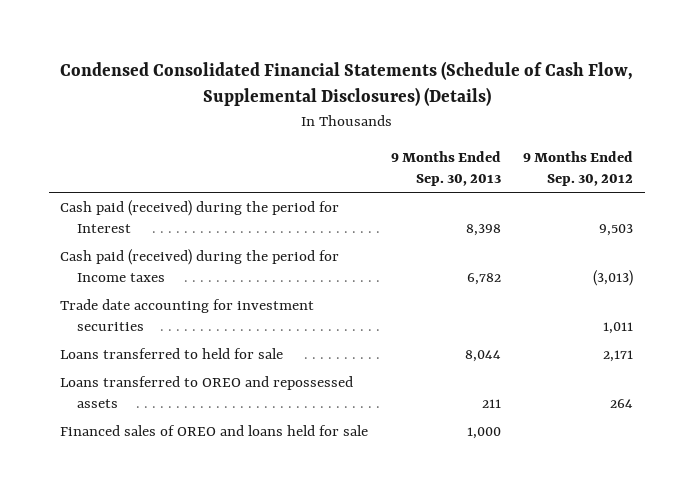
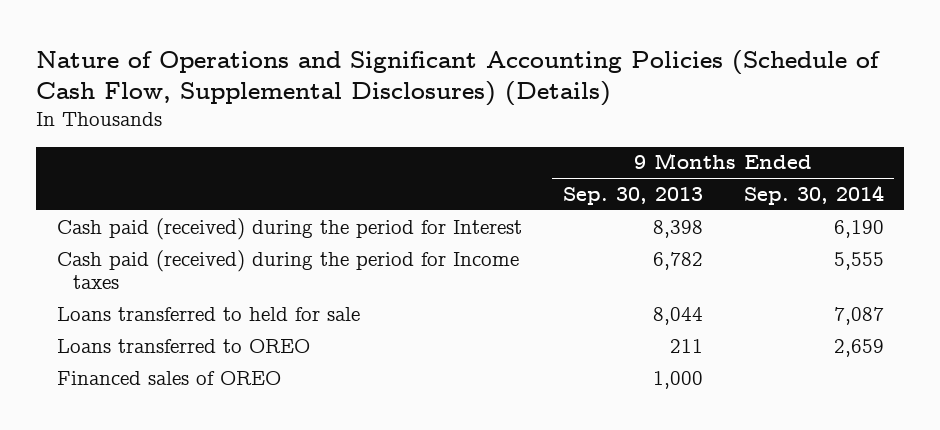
[59,60,633,107] Condensed Consolidated Financial Statements (Schedule of Cash Flow, Supplemental Disclosures) (Details) -> [36,49,881,107] Nature of Operations and Significant Accounting Policies (Schedule of Cash Flow, Supplemental Disclosures) (Details)
[523,150,634,187] 9 Months Ended Sep. 30, 2012 -> none
none -> [743,184,884,205] Sep. 30, 2014
[60,298,315,332] Trade date accounting for investment securities -> none
[60,375,354,409] Loans transferred to OREO and repossessed assets -> [56,338,310,353] Loans transferred to OREO
[60,424,369,436] Financed sales of OREO and loans held for sale -> [56,370,281,385] Financed sales of OREO

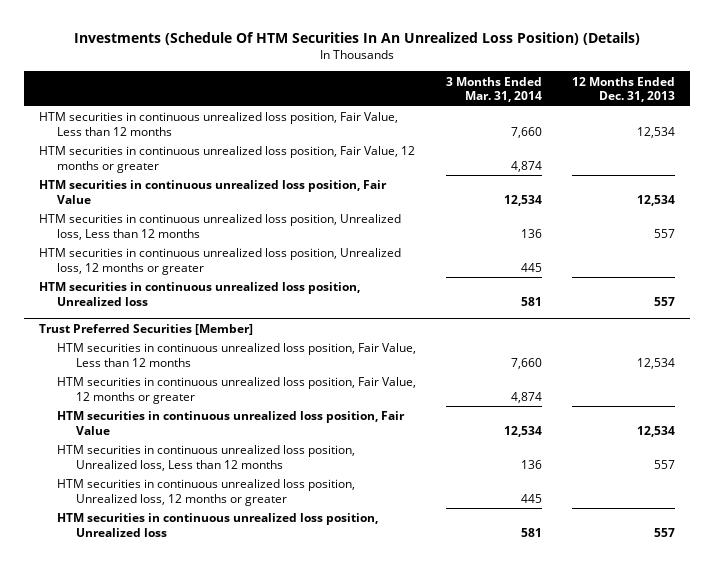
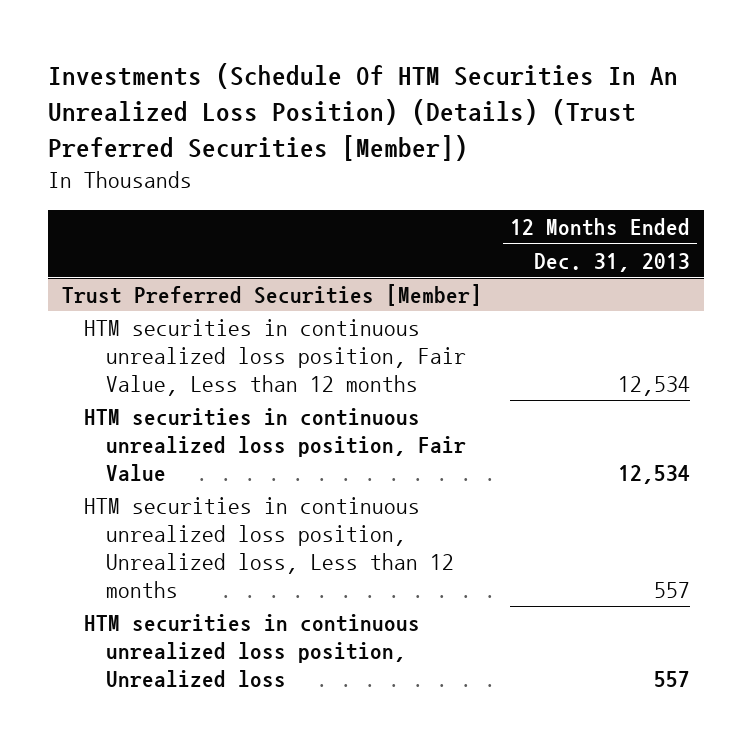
[74,32,641,46] Investments (Schedule Of HTM Securities In An Unrealized Loss Position) (Details) -> [48,62,679,161] Investments (Schedule Of HTM Securities In An Unrealized Loss Position) (Details) (Trust Preferred Securities [Member])
[446,76,543,103] 3 Months Ended Mar. 31, 2014 -> none
[39,112,399,136] HTM securities in continuous unrealized loss position, Fair Value, Less than 12 months -> none
[39,146,416,173] HTM securities in continuous unrealized loss position, Fair Value, 12 months or greater -> none
[39,180,388,204] HTM securities in continuous unrealized loss position, Fair Value -> none
[39,214,402,240] HTM securities in continuous unrealized loss position, Unrealized loss, Less than 12 months -> none
[39,248,402,275] HTM securities in continuous unrealized loss position, Unrealized loss, 12 months or greater -> none
[39,282,361,306] HTM securities in continuous unrealized loss position, Unrealized loss -> none
[57,377,417,404] HTM securities in continuous unrealized loss position, Fair Value, 12 months or greater -> none
[57,479,356,506] HTM securities in continuous unrealized loss position, Unrealized loss, 12 months or greater -> none

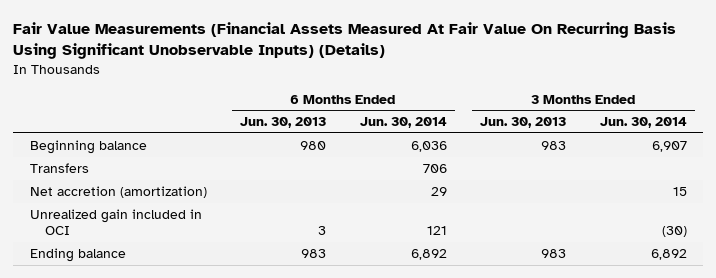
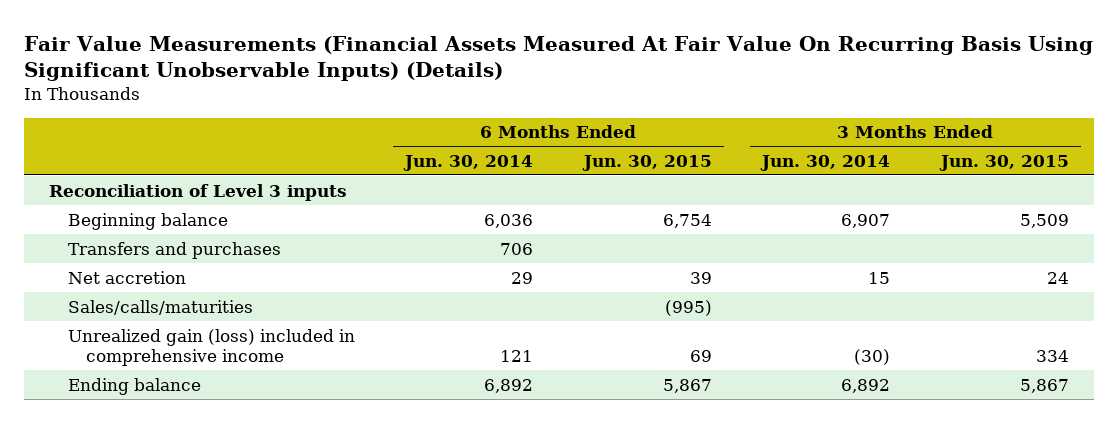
[240,117,327,129] Jun. 30, 2013 -> none
[480,117,567,129] Jun. 30, 2013 -> none
none -> [581,154,712,171] Jun. 30, 2015
none -> [938,154,1069,171] Jun. 30, 2015
none -> [49,183,348,201] Reconciliation of Level 3 inputs
[29,162,89,173] Transfers -> none
none -> [67,241,281,259] Transfers and purchases
[29,185,207,198] Net accretion (amortization) -> [67,270,186,284] Net accretion
none -> [67,299,253,315] Sales/calls/maturities
[29,208,202,235] Unrealized gain included in OCI -> [67,328,355,367] Unrealized gain (loss) included in comprehensive income

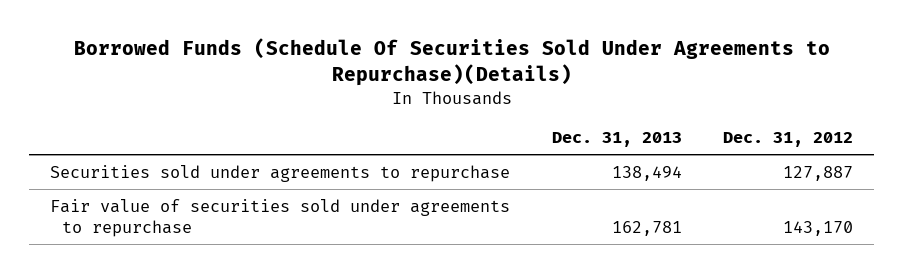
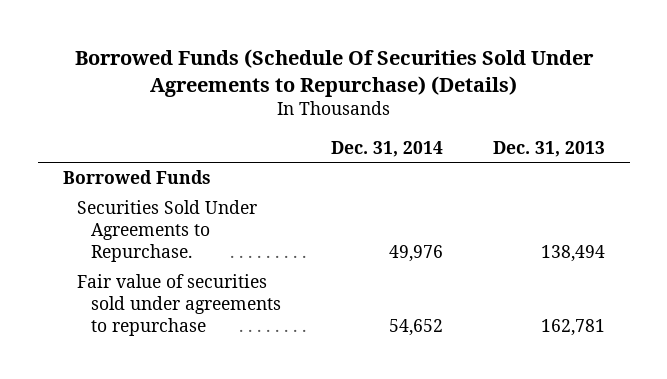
[73,38,830,87] Borrowed Funds (Schedule Of Securities Sold Under Agreements to Repurchase)(Details) -> [74,48,594,97] Borrowed Funds (Schedule Of Securities Sold Under Agreements to Repurchase) (Details)
[723,132,854,148] Dec. 31, 2012 -> none
none -> [331,140,444,157] Dec. 31, 2014
none -> [62,170,211,185] Borrowed Funds
[50,164,511,182] Securities sold under agreements to repurchase -> [76,200,257,263] Securities Sold Under Agreements to Repurchase.

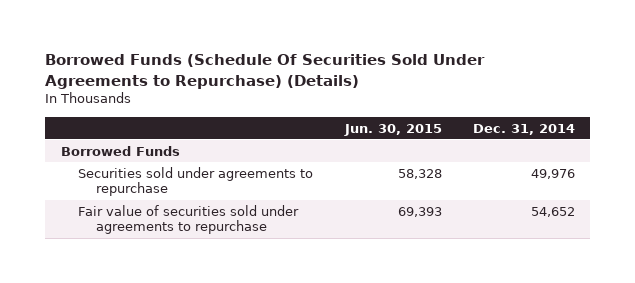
[492,140,605,157] Dec. 31, 2013 -> none
none -> [343,123,442,136] Jun. 30, 2015
[76,200,257,263] Securities Sold Under Agreements to Repurchase. -> [78,166,314,197] Securities sold under agreements to repurchase

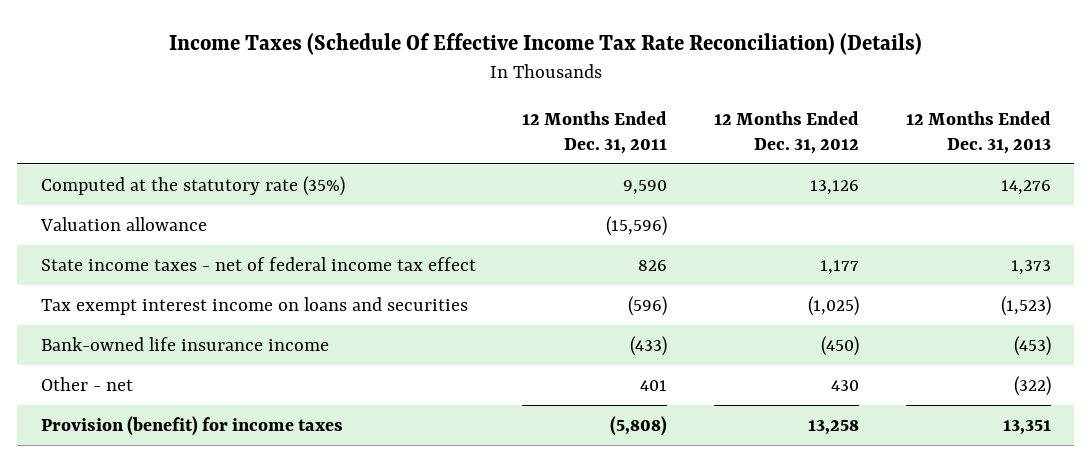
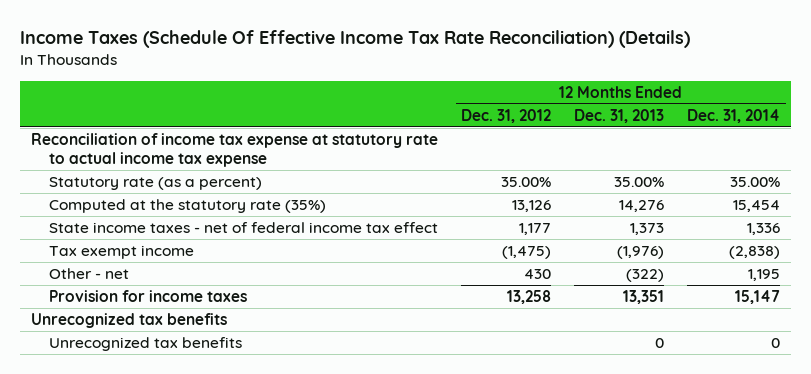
[522,111,668,154] 12 Months Ended Dec. 31, 2011 -> none
none -> [686,108,780,123] Dec. 31, 2014
none -> [31,133,439,167] Reconciliation of income tax expense at statutory rate to actual income tax expense
none -> [49,177,263,191] Statutory rate (as a percent)
[39,217,207,232] Valuation allowance -> none
[40,337,329,352] Bank-owned life insurance income -> none
[40,297,468,316] Tax exempt interest income on loans and securities -> [49,245,195,260] Tax exempt income
[807,296,859,317] (1,025) -> [502,246,552,260] (1,475)
[1000,296,1051,317] (1,523) -> [617,246,665,260] (1,976)
[40,416,343,437] Provision (benefit) for income taxes -> [49,290,248,303] Provision for income taxes
none -> [31,313,228,329] Unrecognized tax benefits
none -> [49,337,243,352] Unrecognized tax benefits

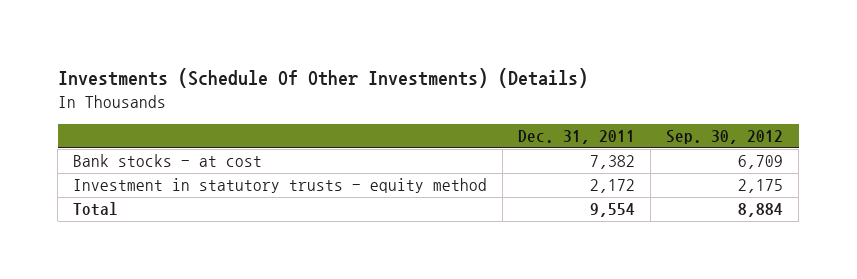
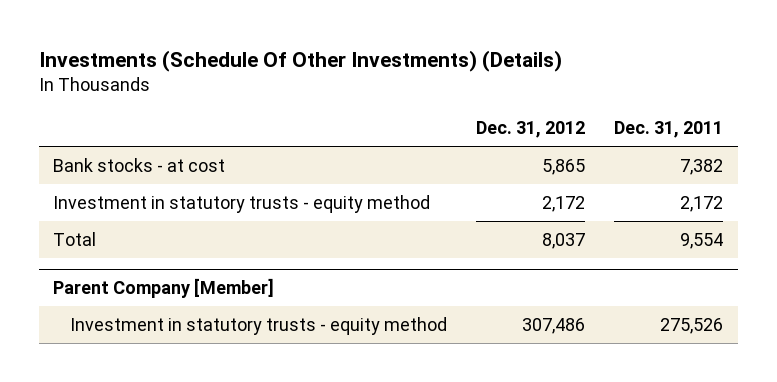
[666,130,784,145] Sep. 30, 2012 -> none
none -> [476,121,586,139] Dec. 31, 2012
none -> [53,278,275,299] Parent Company [Member]
none -> [70,316,448,335] Investment in statutory trusts - equity method

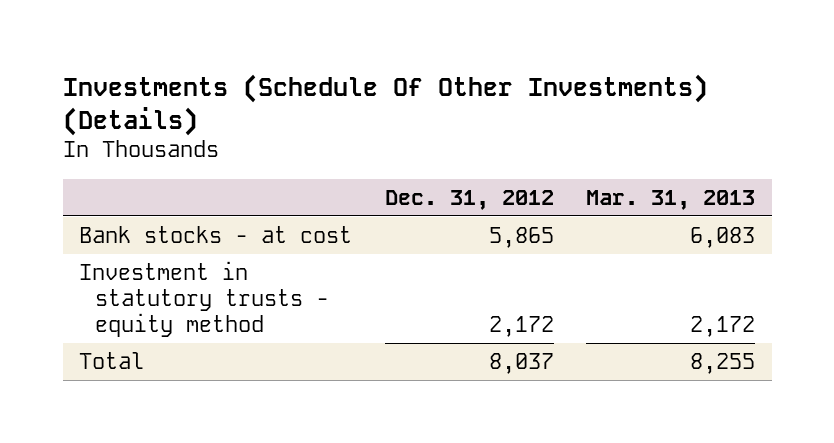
[614,121,724,139] Dec. 31, 2011 -> none
none -> [586,189,756,210] Mar. 31, 2013
[53,278,275,299] Parent Company [Member] -> none
[70,316,448,335] Investment in statutory trusts - equity method -> none

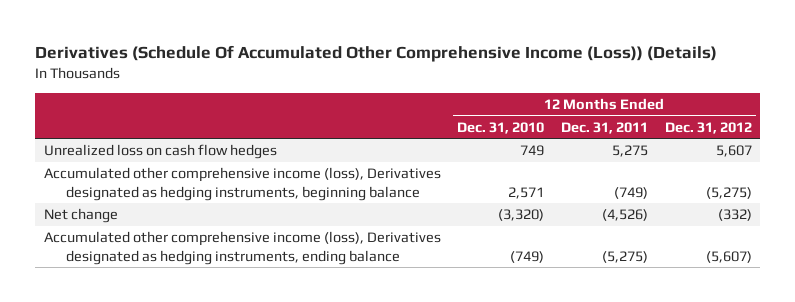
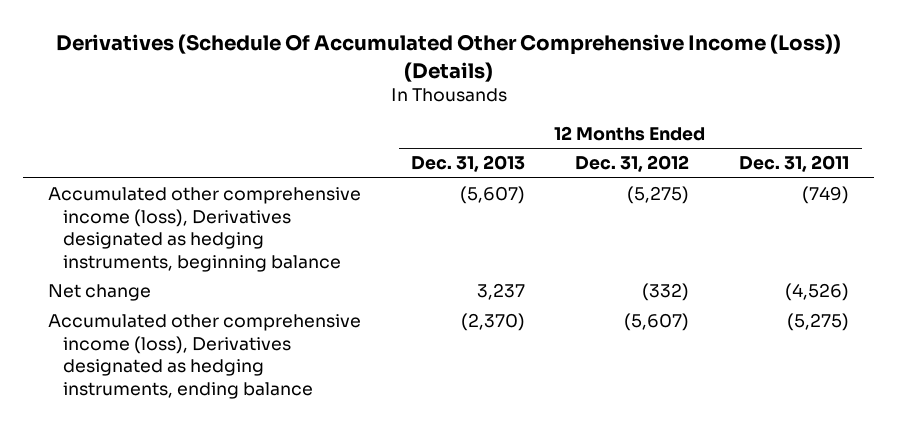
[457,121,545,134] Dec. 31, 2010 -> none
none -> [411,155,526,173] Dec. 31, 2013
[43,144,277,160] Unrealized loss on cash flow hedges -> none

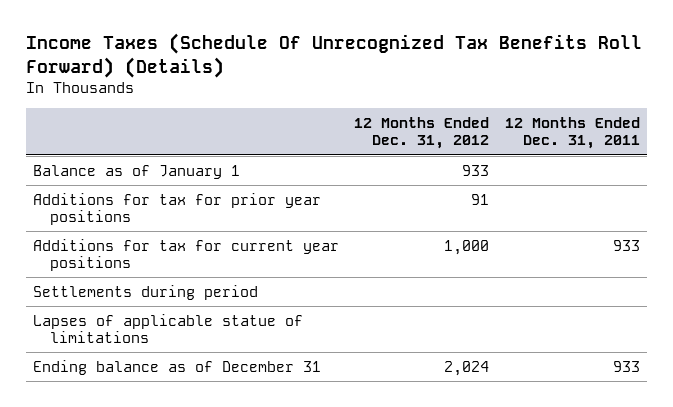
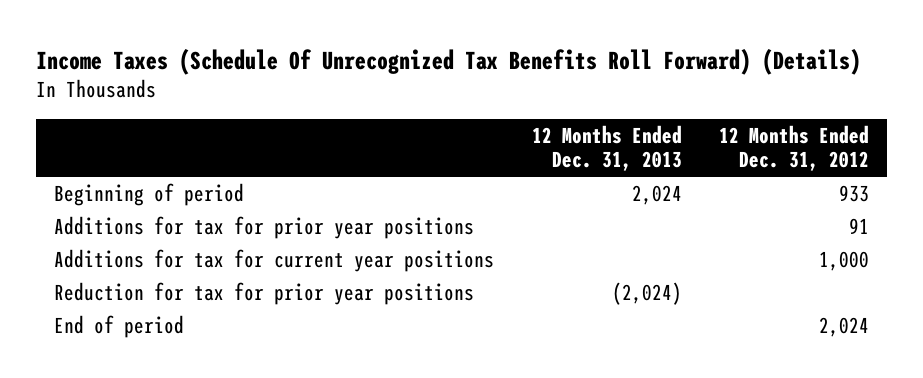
[504,116,640,150] 12 Months Ended Dec. 31, 2011 -> none
none -> [531,124,682,172] 12 Months Ended Dec. 31, 2013
[33,164,241,179] Balance as of January 1 -> [54,182,245,206] Beginning of period
[33,284,259,300] Settlements during period -> none
[33,313,304,344] Lapses of applicable statue of limitations -> none
none -> [54,281,475,305] Reduction for tax for prior year positions
[33,359,322,375] Ending balance as of December 31 -> [54,314,185,338] End of period

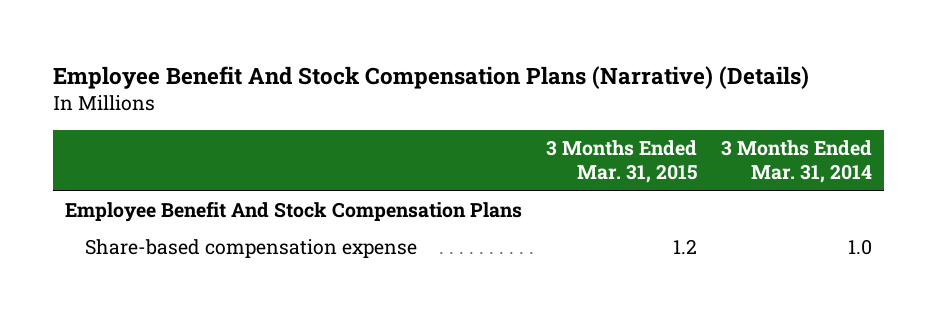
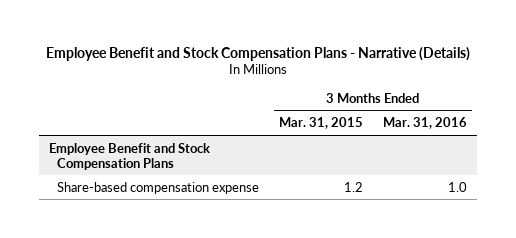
[53,65,810,89] Employee Benefit And Stock Compensation Plans (Narrative) (Details) -> [45,46,470,61] Employee Benefit and Stock Compensation Plans - Narrative (Details)
[721,140,873,183] 3 Months Ended Mar. 31, 2014 -> none
none -> [383,117,468,130] Mar. 31, 2016
[65,200,523,222] Employee Benefit And Stock Compensation Plans -> [48,142,210,170] Employee Benefit and Stock Compensation Plans

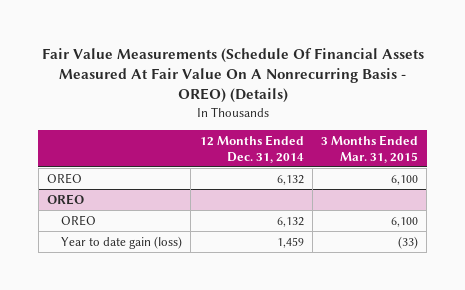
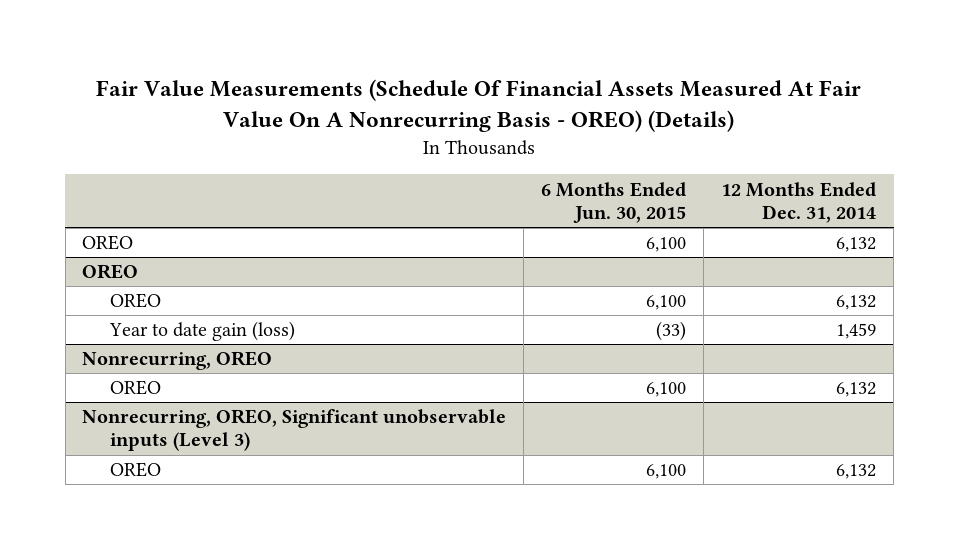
[321,135,419,163] 3 Months Ended Mar. 31, 2015 -> none
none -> [541,181,687,223] 6 Months Ended Jun. 30, 2015
none -> [82,351,273,371] Nonrecurring, OREO
none -> [110,380,162,396] OREO
none -> [82,409,507,452] Nonrecurring, OREO, Significant unobservable inputs (Level 3)
none -> [110,462,162,478] OREO

